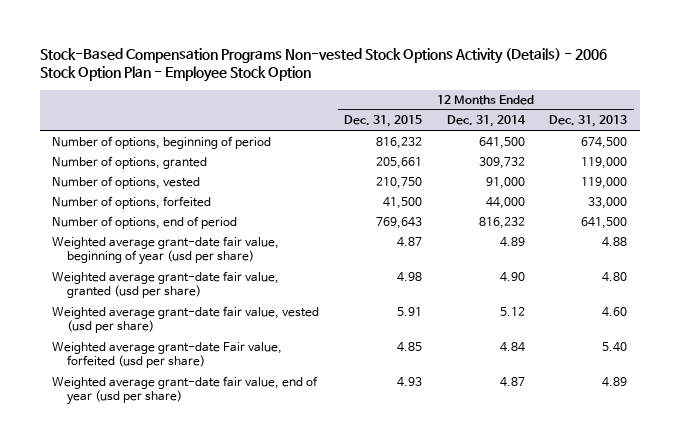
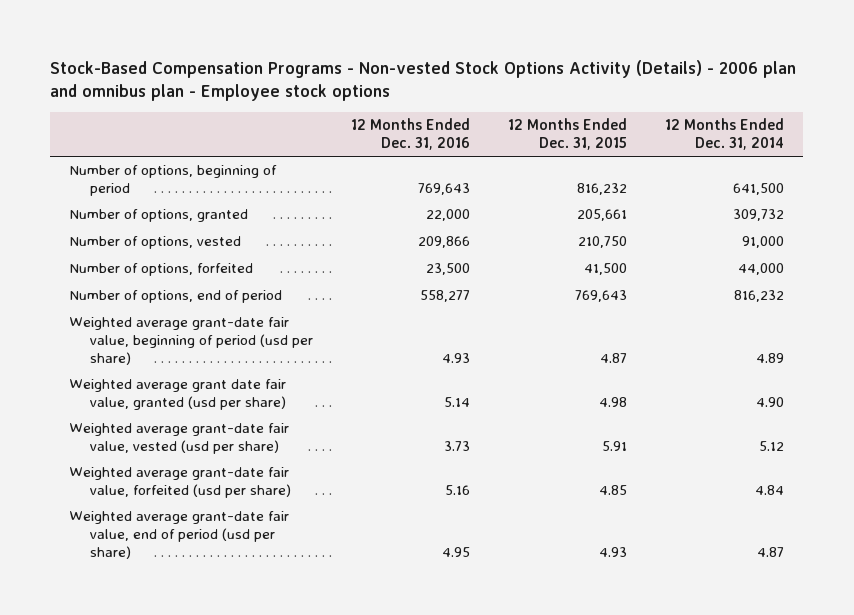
[39,47,607,83] Stock-Based Compensation Programs Non-vested Stock Options Activity (Details) - 2006 Stock Option Plan - Employee Stock Option -> [50,59,797,101] Stock-Based Compensation Programs - Non-vested Stock Options Activity (Details) - 2006 plan and omnibus plan - Employee stock options
[549,115,628,128] Dec. 31, 2013 -> none
none -> [351,118,471,150] 12 Months Ended Dec. 31, 2016
[52,235,280,266] Weighted average grant-date fair value, beginning of year (usd per share) -> [69,317,314,365] Weighted average grant-date fair value, beginning of period (usd per share)
[52,270,280,299] Weighted average grant-date fair value, granted (usd per share) -> [69,379,287,410] Weighted average grant date fair value, granted (usd per share)
[52,341,283,369] Weighted average grant-date Fair value, forfeited (usd per share) -> [69,467,292,498] Weighted average grant-date fair value, forfeited (usd per share)
[52,375,319,406] Weighted average grant-date fair value, end of year (usd per share) -> [69,511,290,559] Weighted average grant-date fair value, end of period (usd per share)

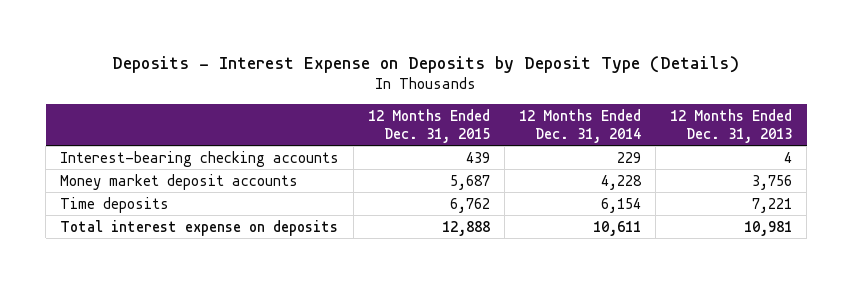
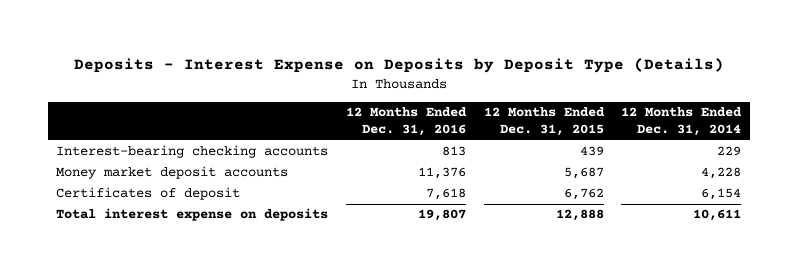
[670,108,793,144] 12 Months Ended Dec. 31, 2013 -> none
none -> [346,107,468,137] 12 Months Ended Dec. 31, 2016
[60,196,170,213] Time deposits -> [56,187,241,201] Certificates of deposit

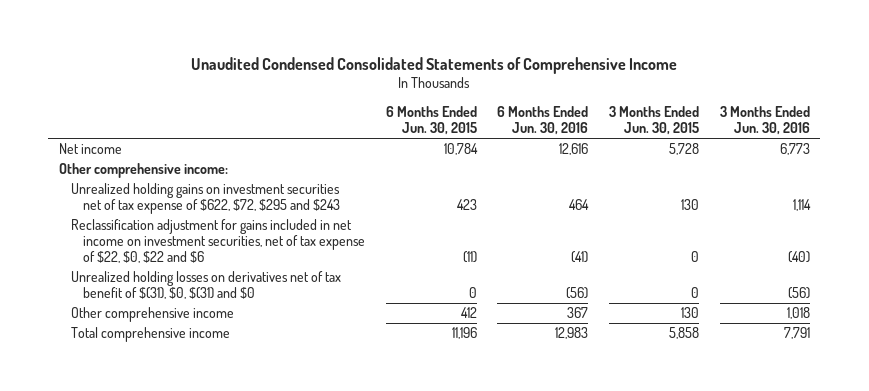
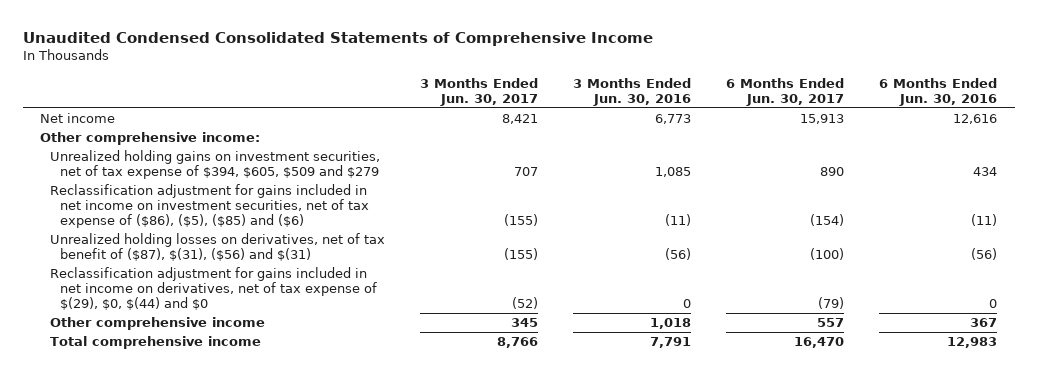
[385,106,477,136] 6 Months Ended Jun. 30, 2015 -> none
[609,106,700,136] 3 Months Ended Jun. 30, 2015 -> none
none -> [420,77,539,106] 3 Months Ended Jun. 30, 2017
none -> [726,77,845,106] 6 Months Ended Jun. 30, 2017
[70,183,340,215] Unrealized holding gains on investment securities net of tax expense of $622, $72, $295 and $243 -> [50,150,381,180] Unrealized holding gains on investment securities, net of tax expense of $394, $605, $509 and $279
[569,199,590,211] 464 -> [973,167,998,177] 434
[793,199,812,212] 1,114 -> [655,167,692,178] 1,085
[70,219,365,264] Reclassification adjustment for gains included in net income on investment securities, net of tax expense of $22, $0, $22 and $6 -> [50,184,370,229] Reclassification adjustment for gains included in net income on investment securities, net of tax expense of ($86), ($5), ($85) and ($6)
[571,251,589,264] (41) -> [971,214,998,227] (11)
[788,251,811,264] (40) -> [665,214,692,227] (11)
[70,271,341,300] Unrealized holding losses on derivatives net of tax benefit of $(31), $0, $(31) and $0 -> [50,233,386,262] Unrealized holding losses on derivatives, net of tax benefit of ($87), $(31), ($56) and $(31)
none -> [50,267,378,311] Reclassification adjustment for gains included in net income on derivatives, net of tax expense of $(29), $0, $(44) and $0

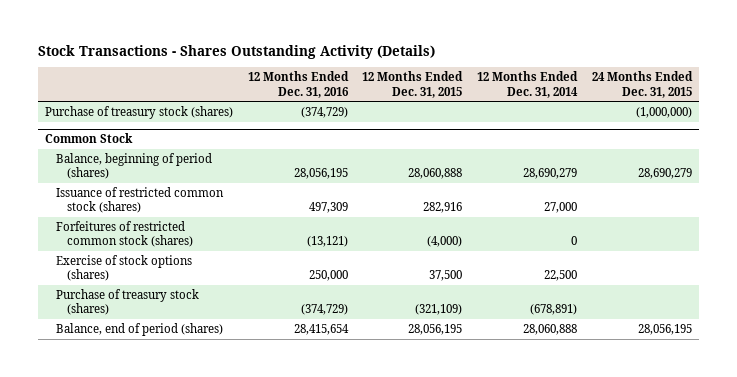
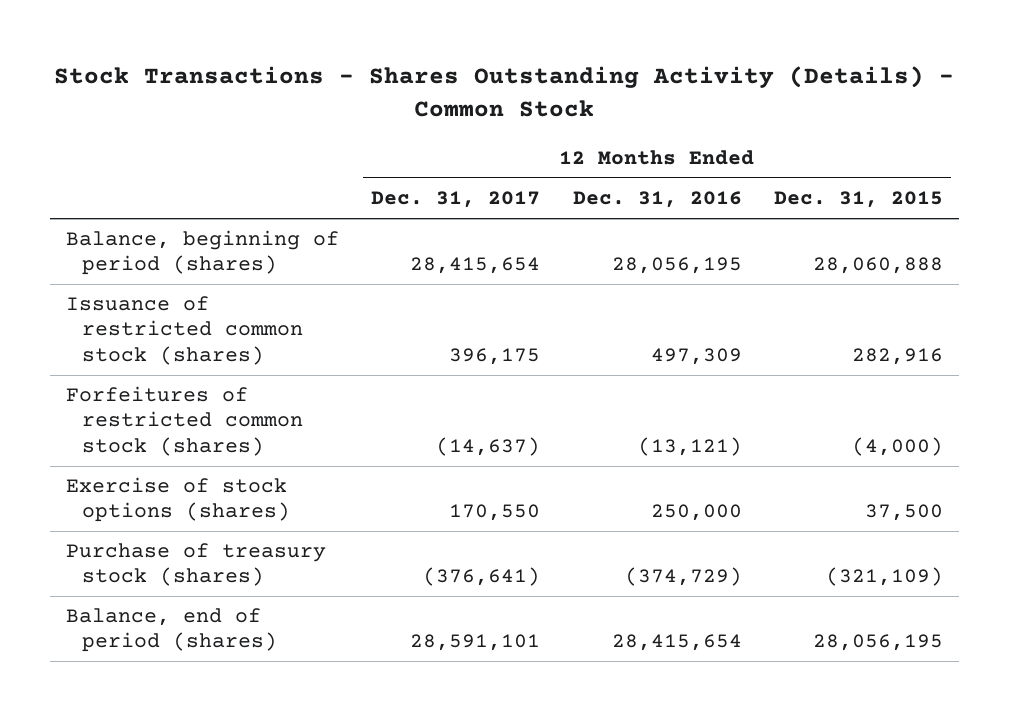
[37,44,435,59] Stock Transactions - Shares Outstanding Activity (Details) -> [54,66,955,118] Stock Transactions - Shares Outstanding Activity (Details) - Common Stock
[477,71,579,98] 12 Months Ended Dec. 31, 2014 -> none
[591,71,693,98] 24 Months Ended Dec. 31, 2015 -> none
none -> [371,191,541,209] Dec. 31, 2017
[45,106,234,120] Purchase of treasury stock (shares) -> none
[45,133,134,144] Common Stock -> none

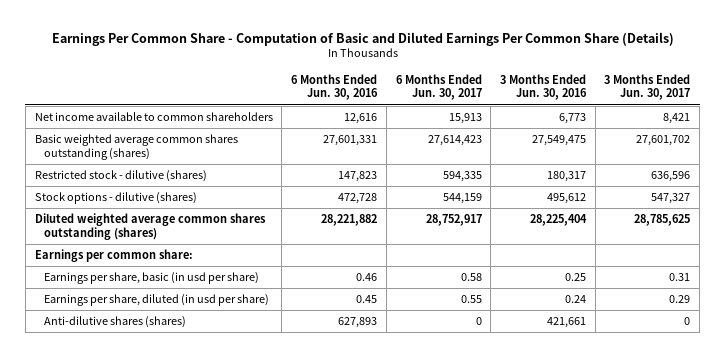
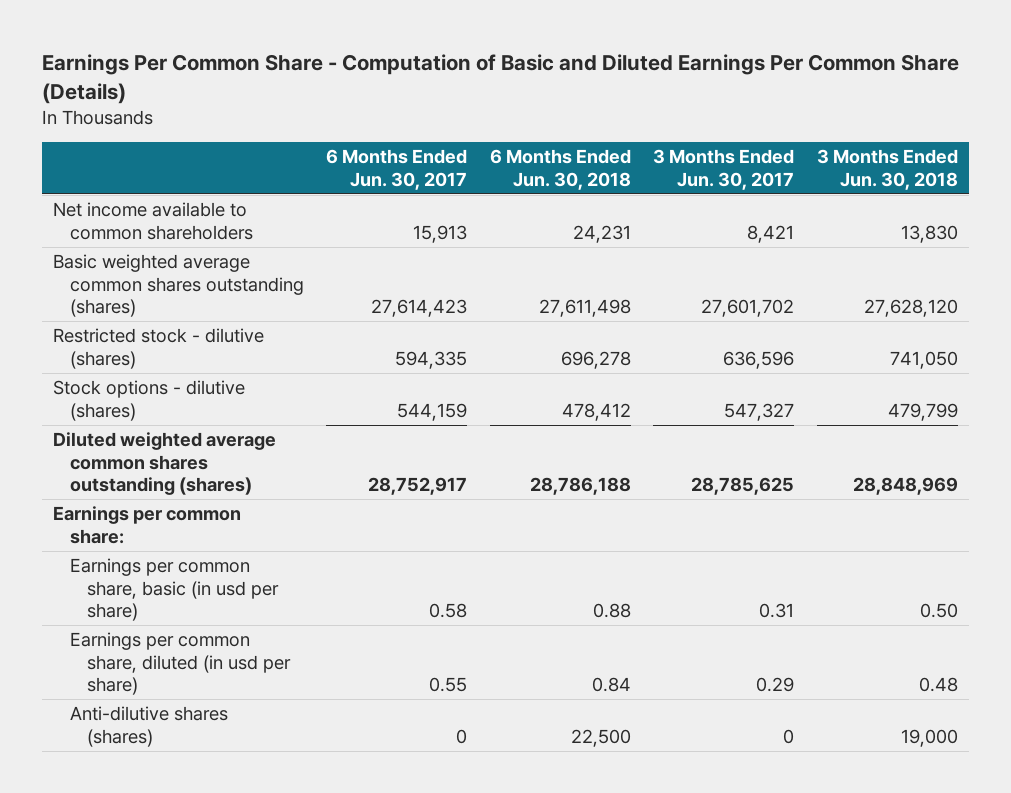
[291,73,379,101] 6 Months Ended Jun. 30, 2016 -> none
[499,73,587,101] 3 Months Ended Jun. 30, 2016 -> none
none -> [489,149,631,190] 6 Months Ended Jun. 30, 2018
none -> [816,149,958,190] 3 Months Ended Jun. 30, 2018
[44,272,260,285] Earnings per share, basic (in usd per share) -> [69,558,279,622] Earnings per common share, basic (in usd per share)
[44,294,270,307] Earnings per share, diluted (in usd per share) -> [69,632,291,696] Earnings per common share, diluted (in usd per share)

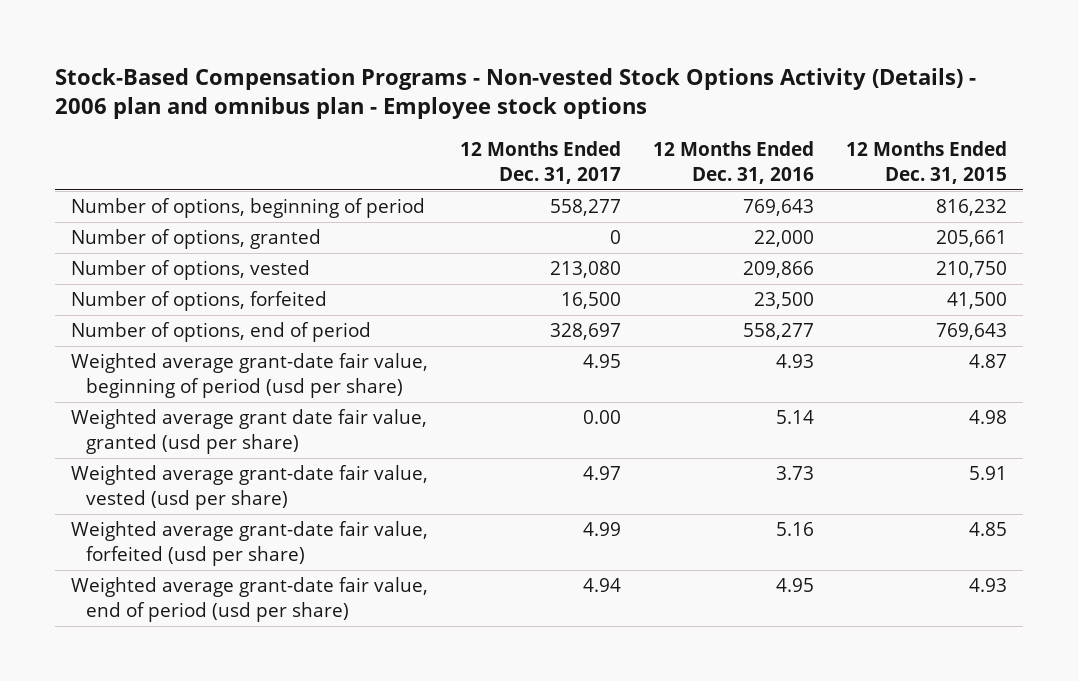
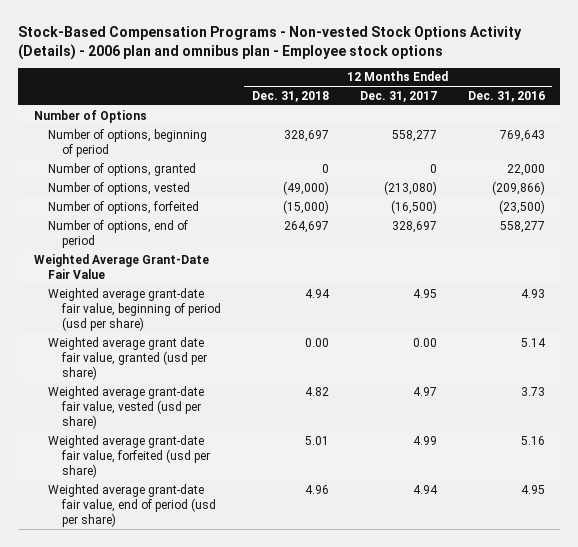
[846,140,1008,184] 12 Months Ended Dec. 31, 2015 -> none
none -> [252,90,330,102] Dec. 31, 2018
none -> [33,109,147,123] Number of Options
[550,261,622,279] 213,080 -> [383,180,437,195] (213,080)
[743,261,815,279] 209,866 -> [491,180,545,195] (209,866)
[561,292,622,310] 16,500 -> [390,199,437,214] (16,500)
[754,292,815,310] 23,500 -> [498,199,545,214] (23,500)
none -> [33,253,209,279] Weighted Average Grant-Date Fair Value

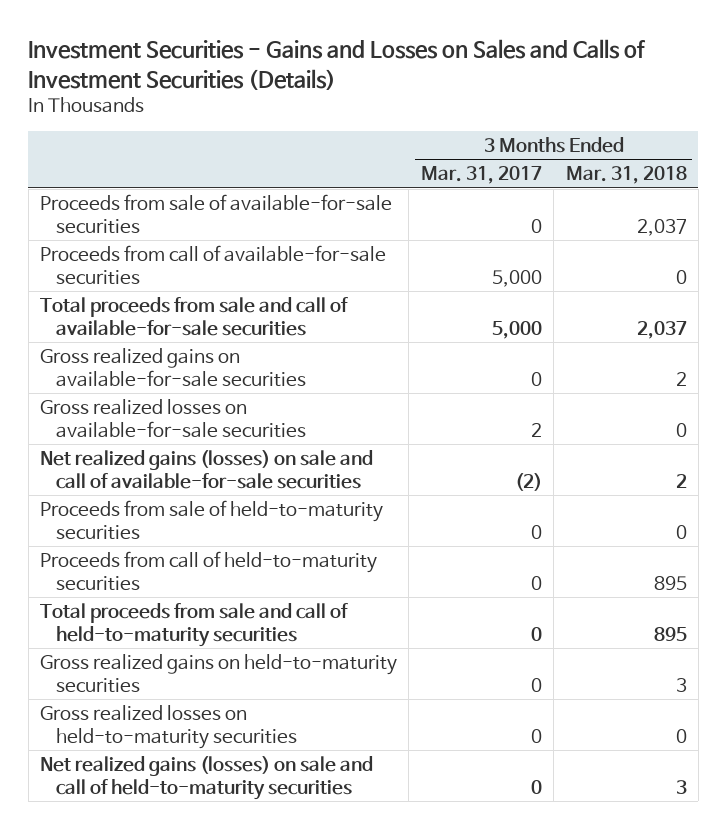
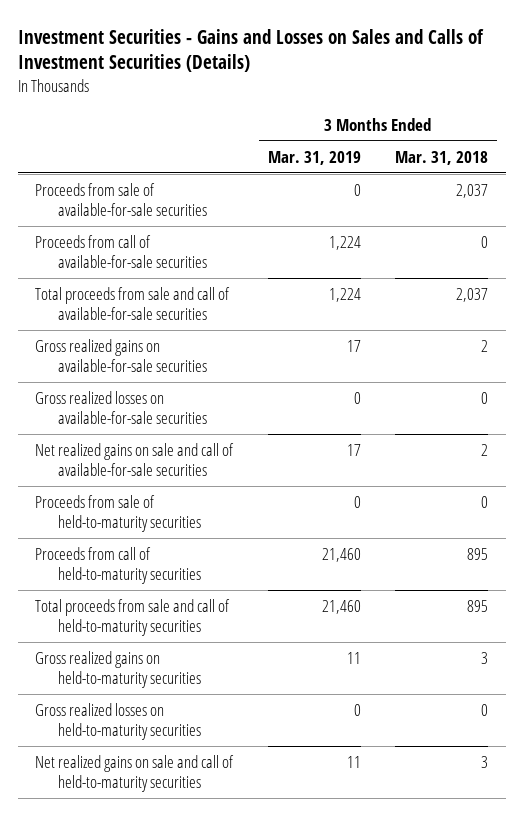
[420,166,542,185] Mar. 31, 2017 -> none
none -> [267,150,361,165] Mar. 31, 2019
[40,449,374,489] Net realized gains (losses) on sale and call of available-for-sale securities -> [34,442,234,477] Net realized gains on sale and call of available-for-sale securities
[40,755,374,800] Net realized gains (losses) on sale and call of held-to-maturity securities -> [34,754,234,793] Net realized gains on sale and call of held-to-maturity securities

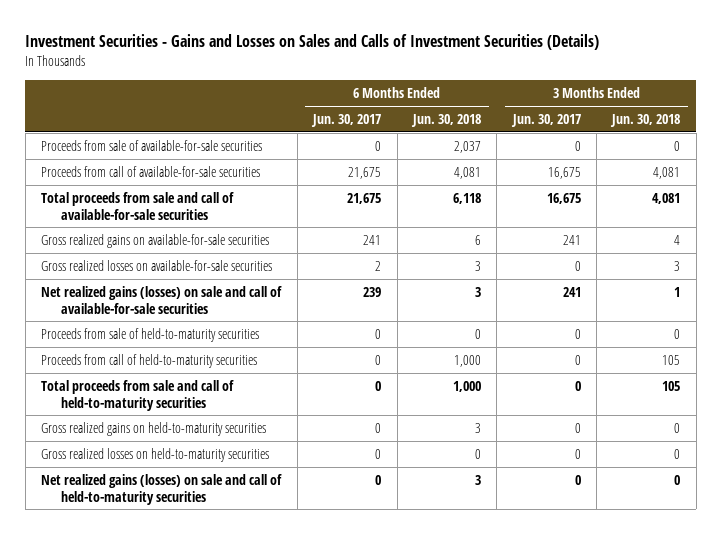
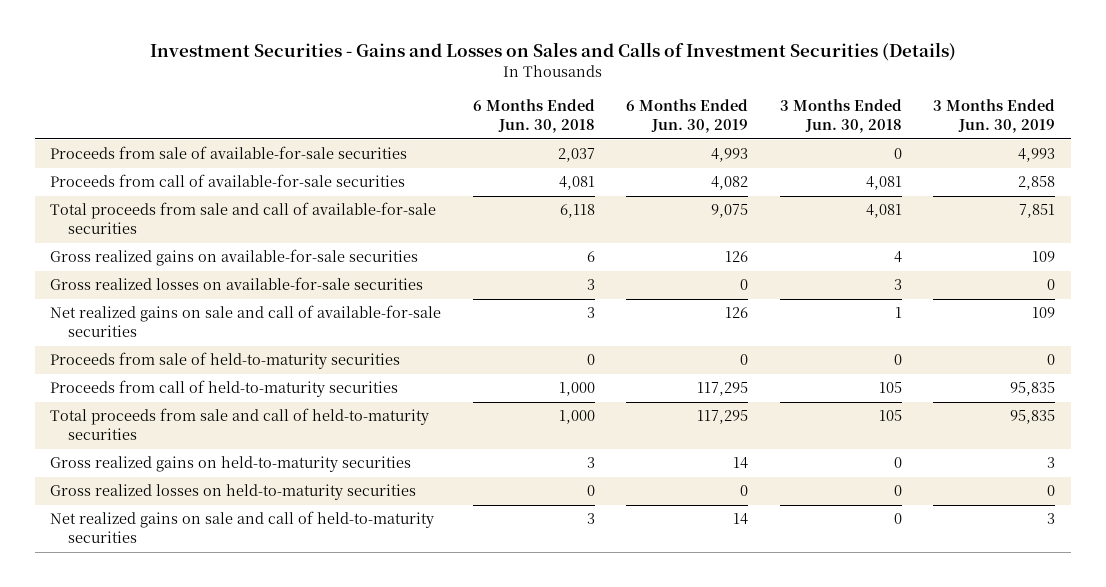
[311,113,382,127] Jun. 30, 2017 -> none
[510,113,581,127] Jun. 30, 2017 -> none
none -> [626,99,749,134] 6 Months Ended Jun. 30, 2019
none -> [933,99,1056,134] 3 Months Ended Jun. 30, 2019
[41,285,283,314] Net realized gains (losses) on sale and call of available-for-sale securities -> [50,305,442,338] Net realized gains on sale and call of available-for-sale securities
[41,473,283,505] Net realized gains (losses) on sale and call of held-to-maturity securities -> [50,511,435,544] Net realized gains on sale and call of held-to-maturity securities

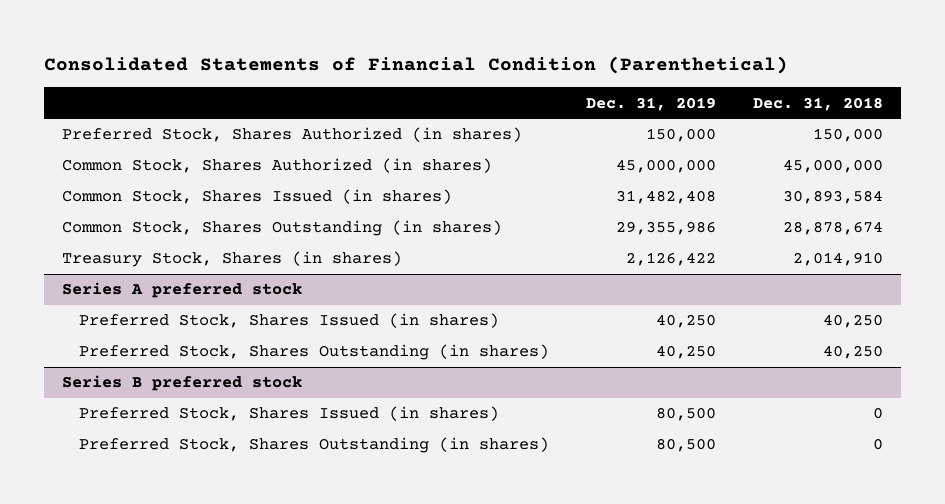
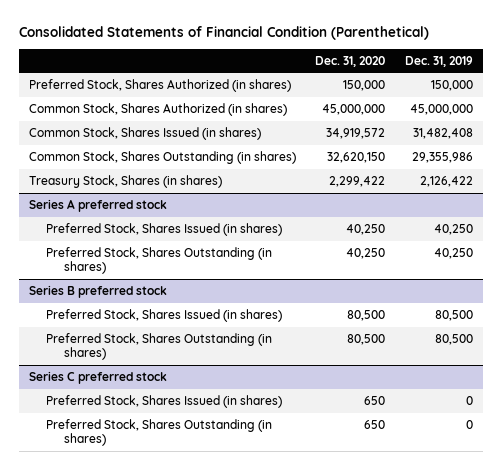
[752,96,883,111] Dec. 31, 2018 -> none
none -> [315,55,386,67] Dec. 31, 2020
none -> [28,370,167,384] Series C preferred stock
none -> [46,394,283,408] Preferred Stock, Shares Issued (in shares)
none -> [46,418,273,447] Preferred Stock, Shares Outstanding (in shares)

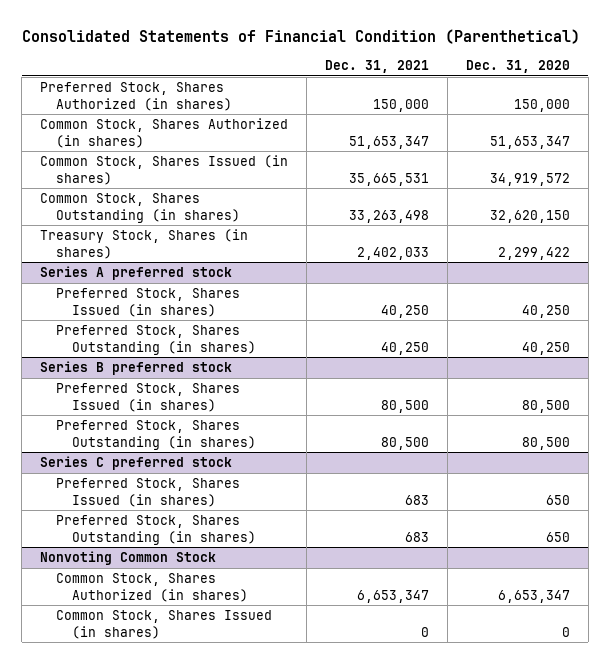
[404,55,473,67] Dec. 31, 2019 -> none
none -> [325,60,430,74] Dec. 31, 2021
[322,103,386,115] 45,000,000 -> [489,135,570,149] 51,653,347
none -> [40,551,217,566] Nonvoting Common Stock
none -> [56,573,248,602] Common Stock, Shares Authorized (in shares)
none -> [56,610,273,639] Common Stock, Shares Issued (in shares)

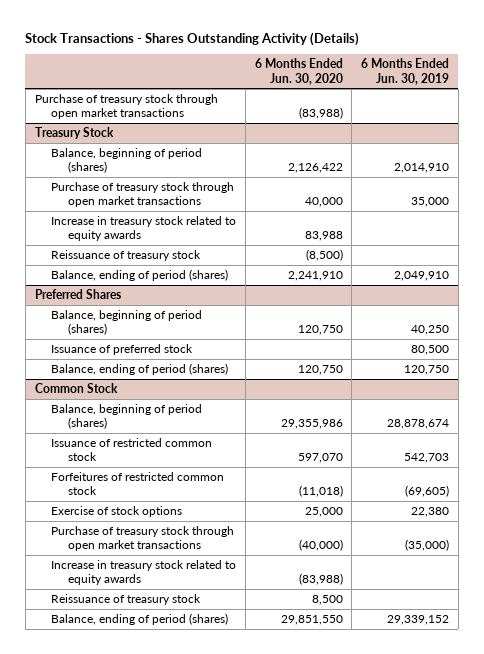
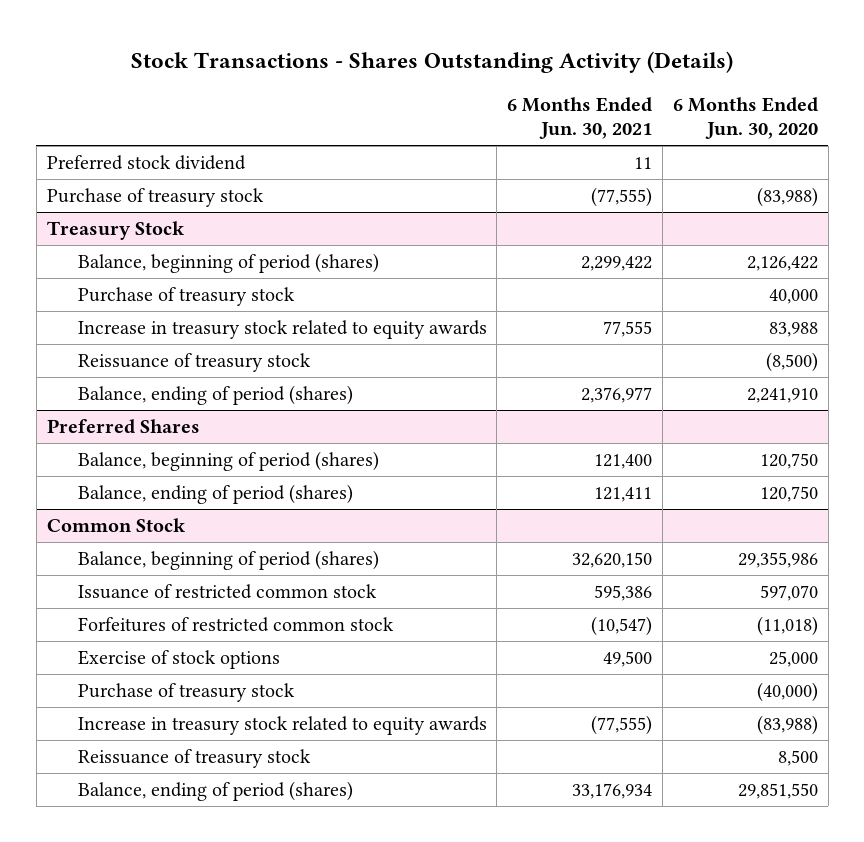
[361,58,450,85] 6 Months Ended Jun. 30, 2019 -> none
none -> [507,97,653,139] 6 Months Ended Jun. 30, 2021
none -> [46,155,246,171] Preferred stock dividend
[34,93,218,120] Purchase of treasury stock through open market transactions -> [46,188,264,208] Purchase of treasury stock
[51,181,235,208] Purchase of treasury stock through open market transactions -> [77,287,295,307] Purchase of treasury stock
[51,343,194,355] Issuance of preferred stock -> none
[51,525,235,552] Purchase of treasury stock through open market transactions -> [77,683,295,703] Purchase of treasury stock

